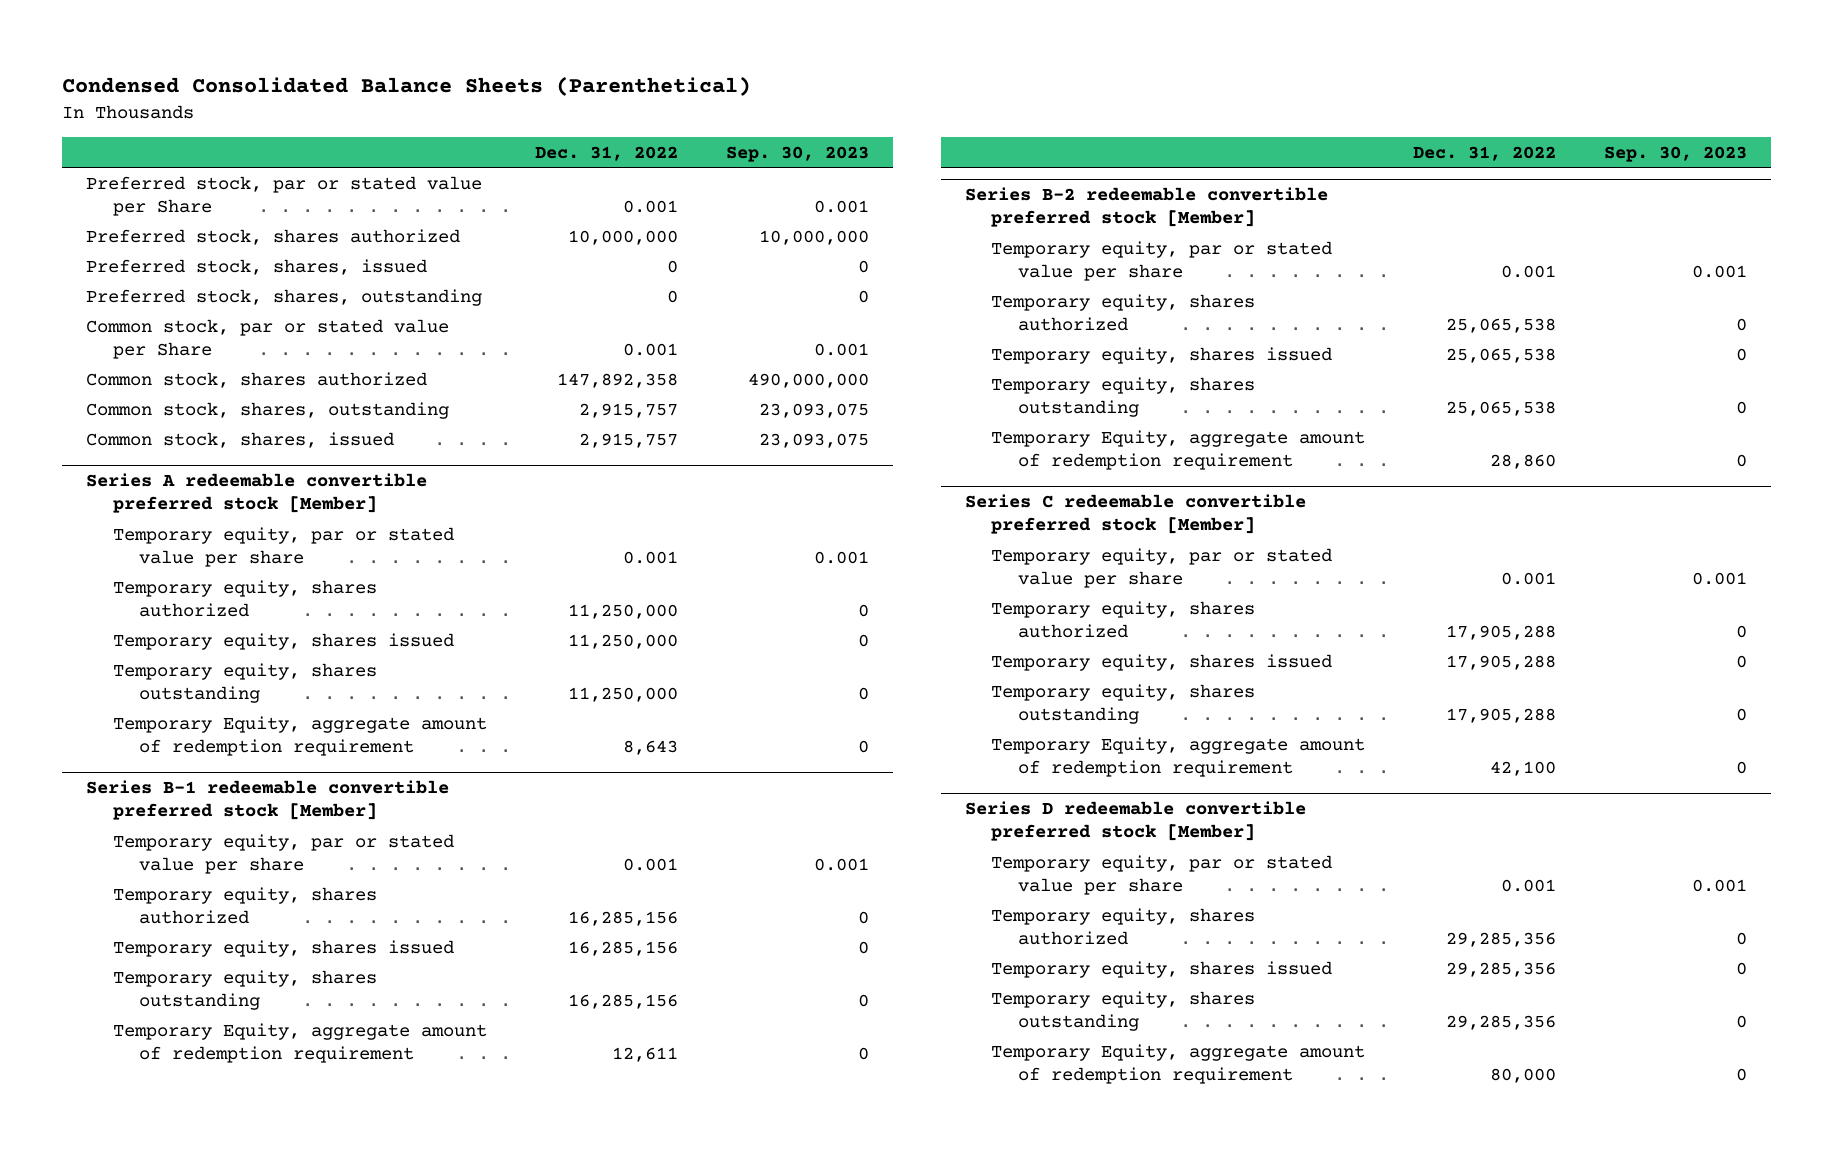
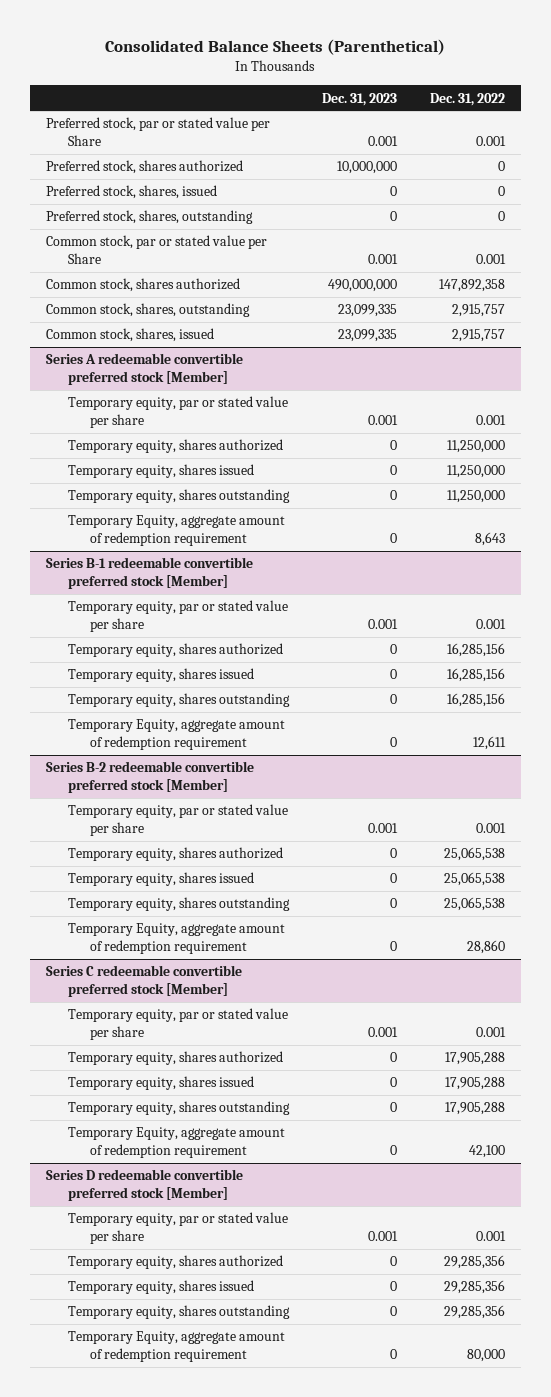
[61,75,751,96] Condensed Consolidated Balance Sheets (Parenthetical) -> [105,39,446,56] Consolidated Balance Sheets (Parenthetical)
[725,145,869,162] Sep. 30, 2023 -> none
none -> [321,92,397,106] Dec. 31, 2023
[567,229,678,245] 10,000,000 -> [497,161,505,172] 0

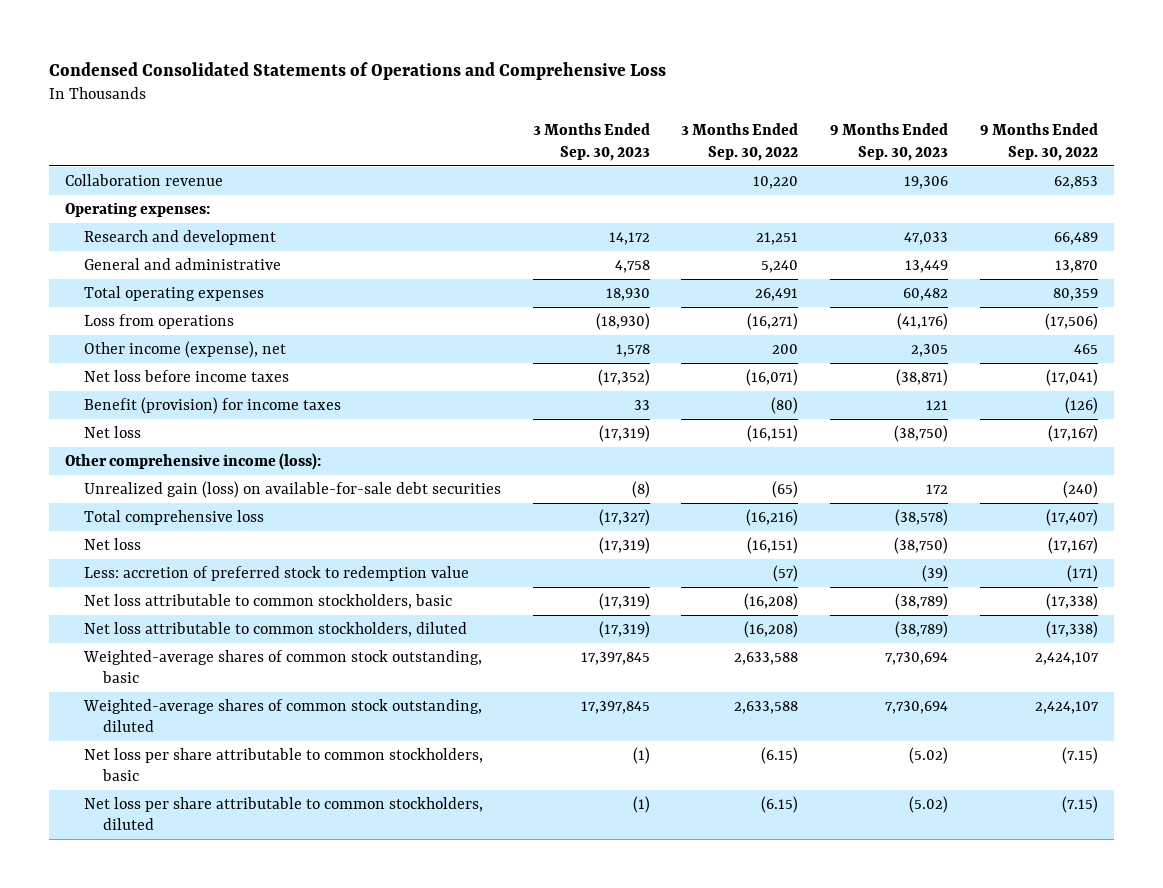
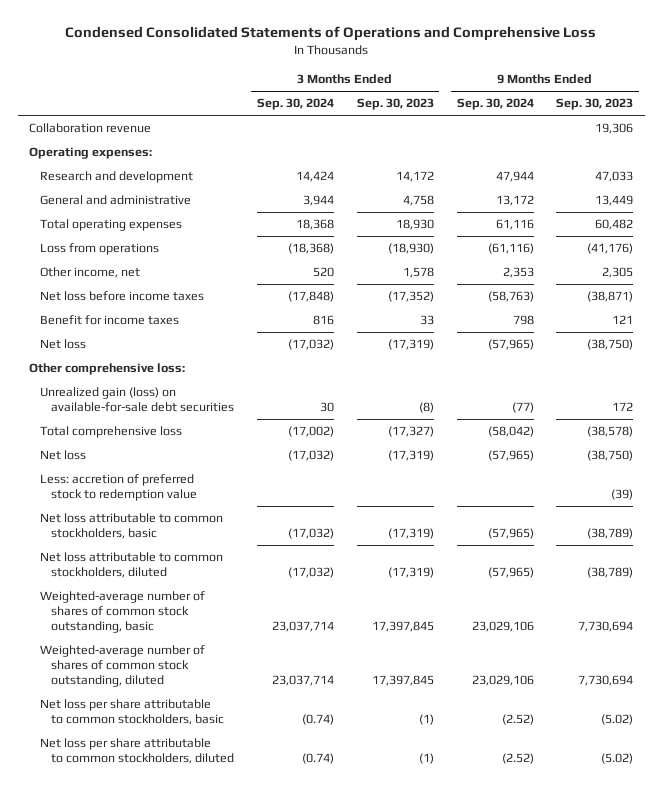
[681,123,799,161] 3 Months Ended Sep. 30, 2022 -> none
[980,123,1099,161] 9 Months Ended Sep. 30, 2022 -> none
none -> [256,98,334,111] Sep. 30, 2024
none -> [456,98,534,111] Sep. 30, 2024
[83,341,286,359] Other income (expense), net -> [39,267,140,279] Other income, net
[83,397,341,415] Benefit (provision) for income taxes -> [39,315,179,326] Benefit for income taxes
[64,453,321,471] Other comprehensive income (loss): -> [29,363,186,376] Other comprehensive loss:
[82,650,482,684] Weighted-average shares of common stock outstanding, basic -> [39,591,205,634] Weighted-average number of shares of common stock outstanding, basic
[82,699,482,733] Weighted-average shares of common stock outstanding, diluted -> [39,645,205,688] Weighted-average number of shares of common stock outstanding, diluted

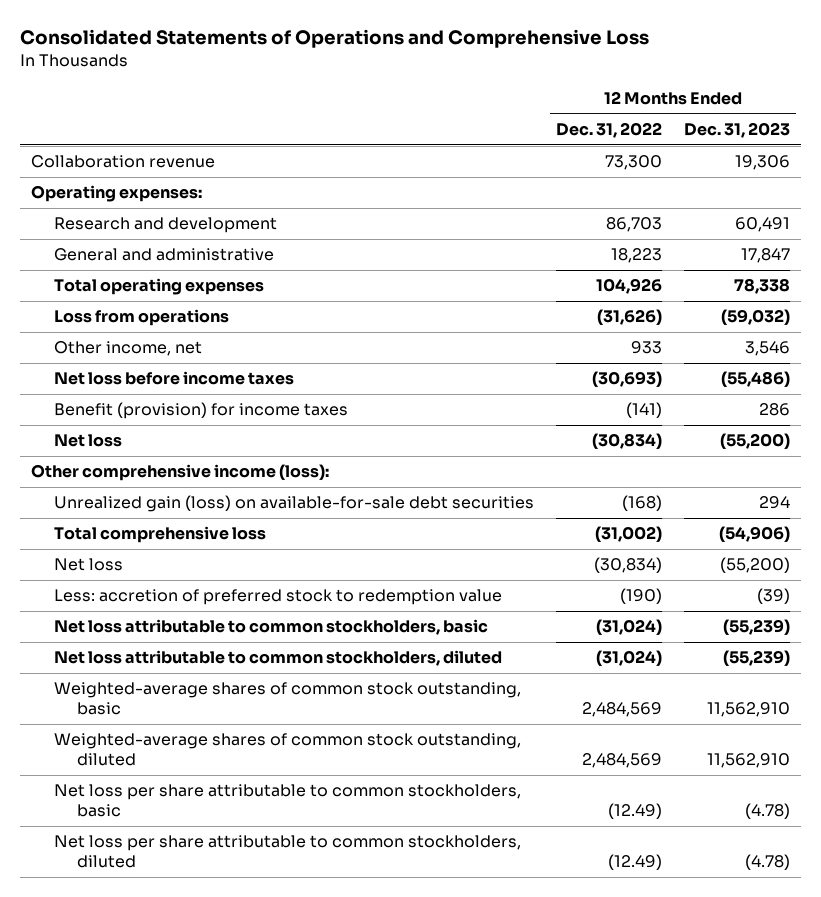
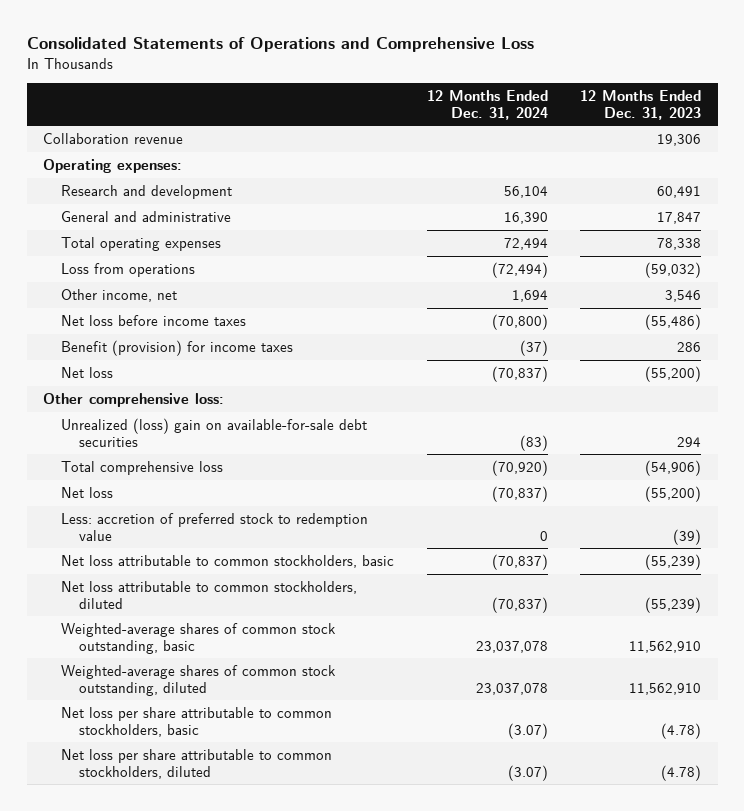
[555,121,662,138] Dec. 31, 2022 -> none
none -> [426,89,548,120] 12 Months Ended Dec. 31, 2024
[30,464,329,482] Other comprehensive income (loss): -> [42,392,224,407] Other comprehensive loss:
[53,495,534,513] Unrealized gain (loss) on available-for-sale debt securities -> [60,417,367,447] Unrealized (loss) gain on available-for-sale debt securities

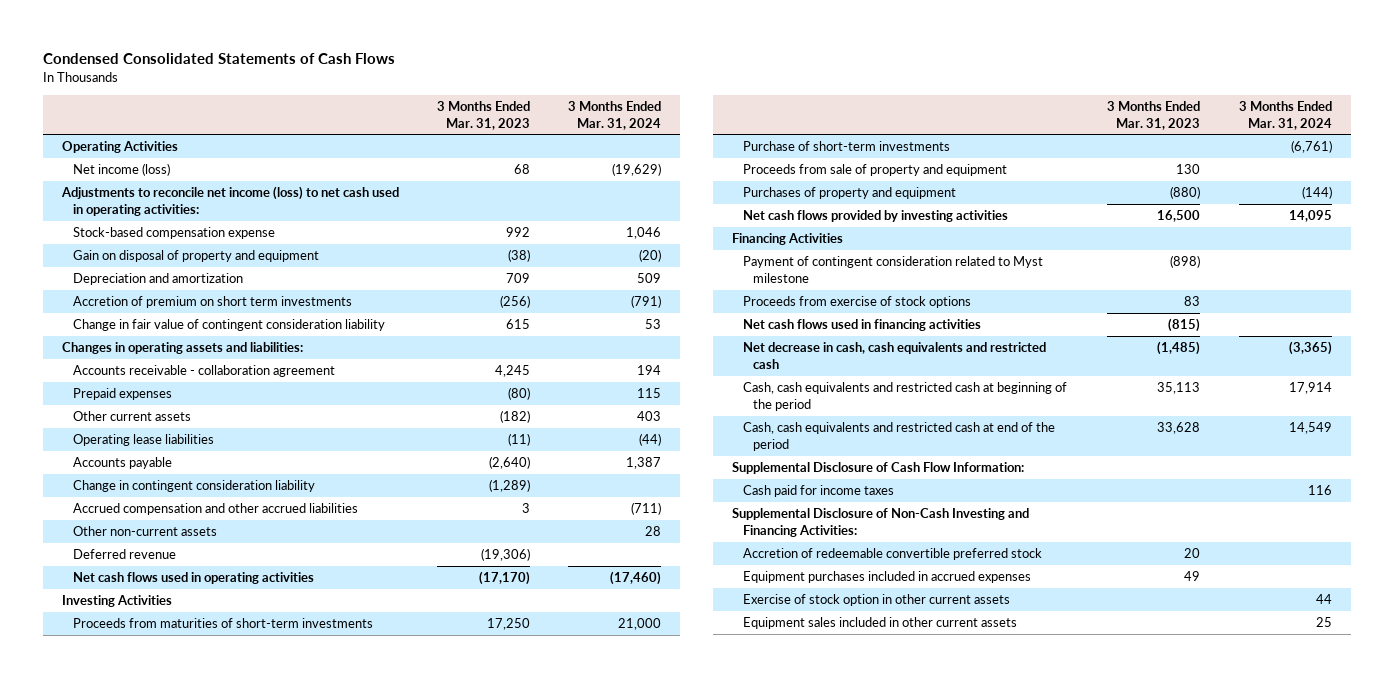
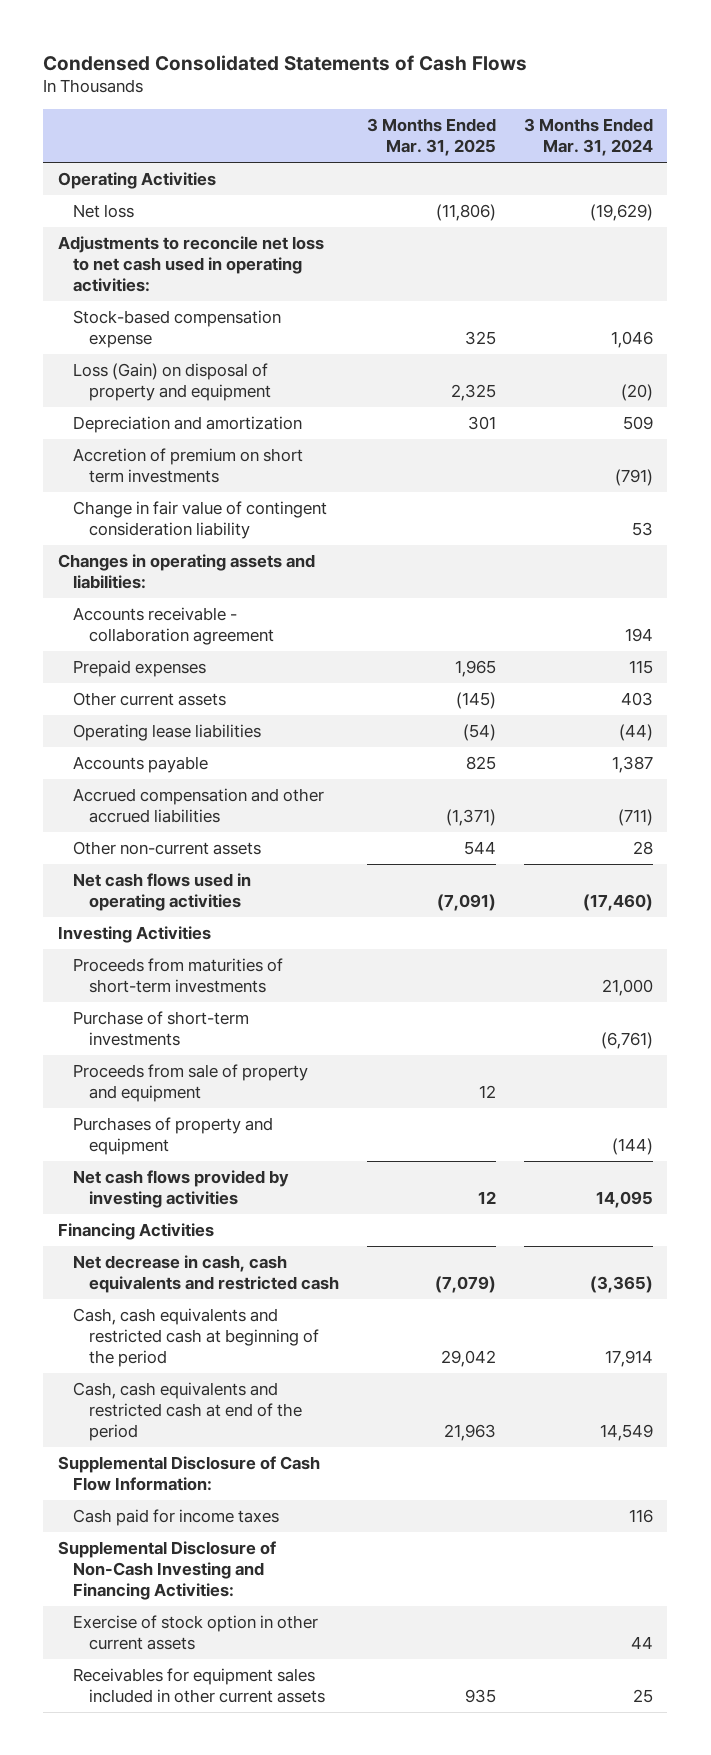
[437,100,531,130] 3 Months Ended Mar. 31, 2023 -> none
none -> [366,118,496,157] 3 Months Ended Mar. 31, 2025
[72,163,170,177] Net income (loss) -> [73,204,135,219] Net loss
[61,186,400,217] Adjustments to reconcile net income (loss) to net cash used in operating activities: -> [57,236,324,292] Adjustments to reconcile net loss to net cash used in operating activities:
[72,250,319,263] Gain on disposal of property and equipment -> [73,363,271,401] Loss (Gain) on disposal of property and equipment
[72,480,315,493] Change in contingent consideration liability -> none
[72,549,176,560] Deferred revenue -> none
[742,256,1043,284] Payment of contingent consideration related to Myst milestone -> none
[742,296,971,309] Proceeds from exercise of stock options -> none
[742,319,981,332] Net cash flows used in financing activities -> none
[742,548,1042,561] Accretion of redeemable convertible preferred stock -> none
[742,571,1031,584] Equipment purchases included in accrued expenses -> none
[742,617,1017,630] Equipment sales included in other current assets -> [73,1668,325,1703] Receivables for equipment sales included in other current assets

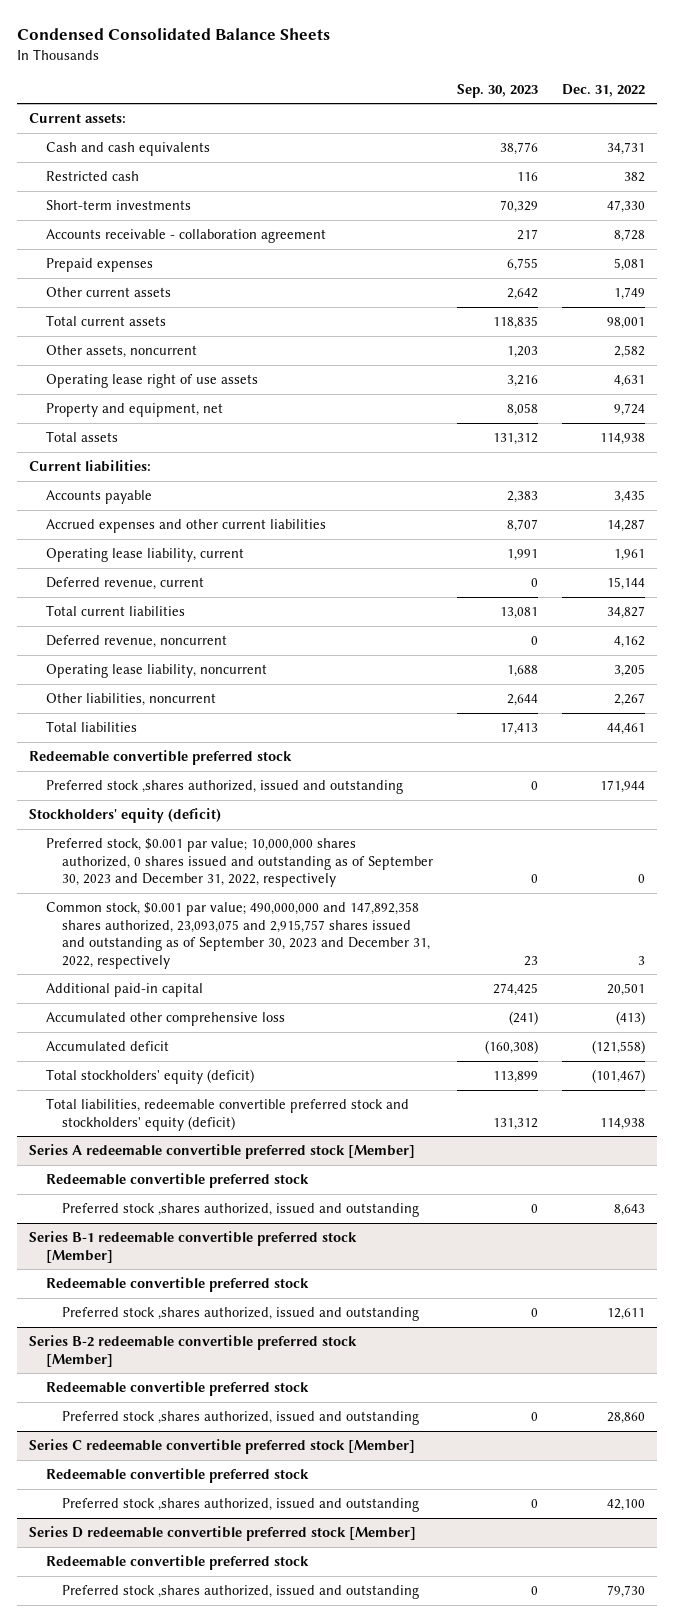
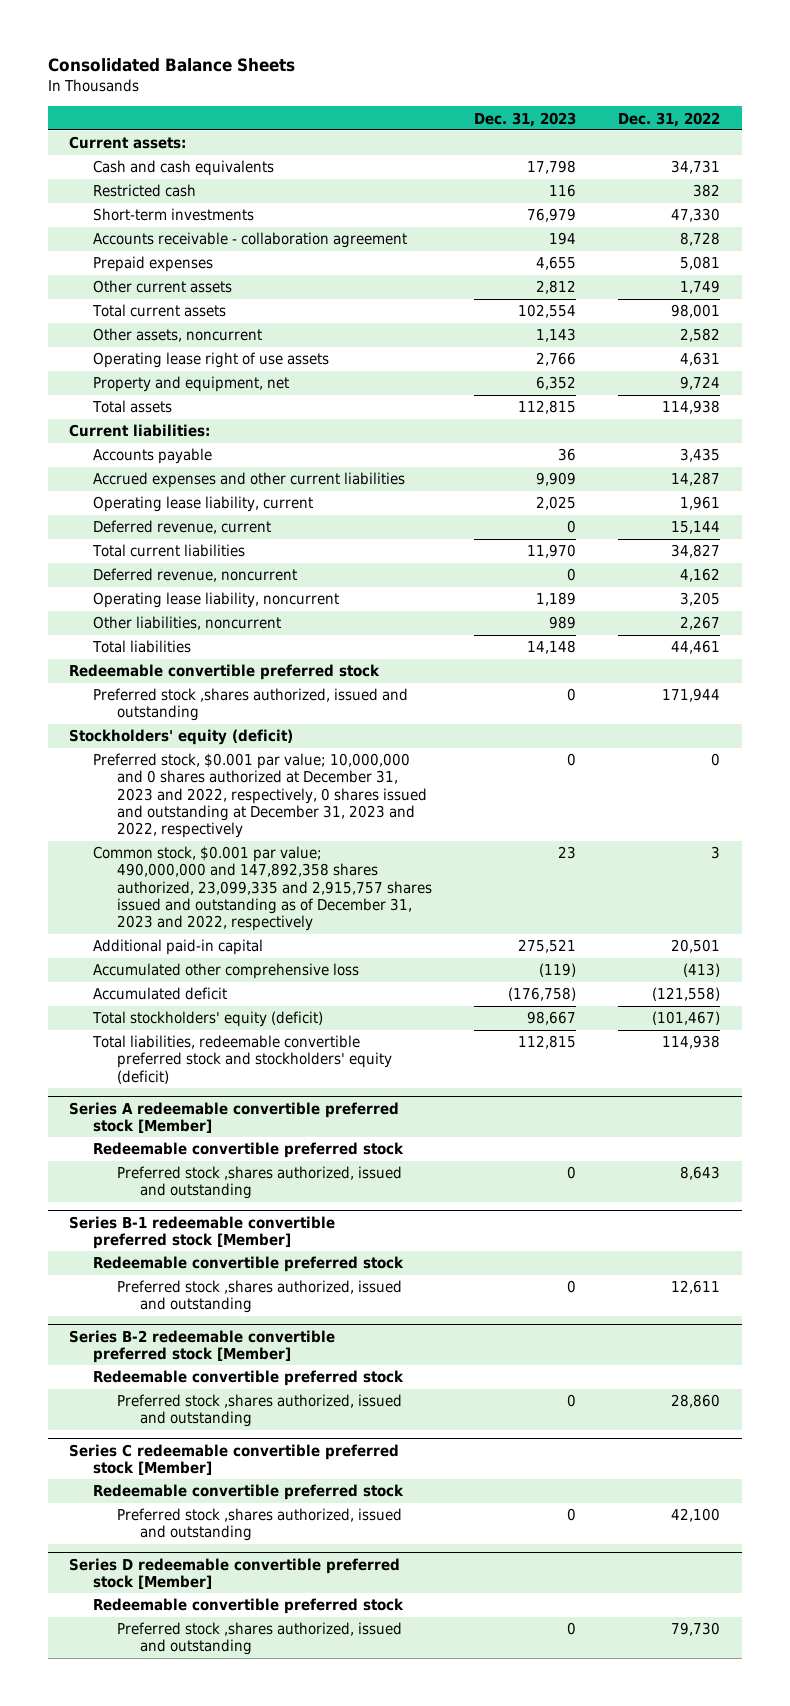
[16,27,330,40] Condensed Consolidated Balance Sheets -> [48,58,296,73] Consolidated Balance Sheets
[457,83,539,98] Sep. 30, 2023 -> none
none -> [474,111,577,127] Dec. 31, 2023
[45,838,434,888] Preferred stock, $0.001 par value; 10,000,000 shares authorized, 0 shares issued and outstanding as of September 30, 2023 and December 31, 2022, respectively -> [92,753,427,839] Preferred stock, $0.001 par value; 10,000,000 and 0 shares authorized at December 31, 2023 and 2022, respectively, 0 shares issued and outstanding at December 31, 2023 and 2022, respectively
[45,902,431,969] Common stock, $0.001 par value; 490,000,000 and 147,892,358 shares authorized, 23,093,075 and 2,915,757 shares issued and outstanding as of September 30, 2023 and December 31, 2022, respectively -> [92,846,432,932] Common stock, $0.001 par value; 490,000,000 and 147,892,358 shares authorized, 23,099,335 and 2,915,757 shares issued and outstanding as of December 31, 2023 and 2022, respectively

